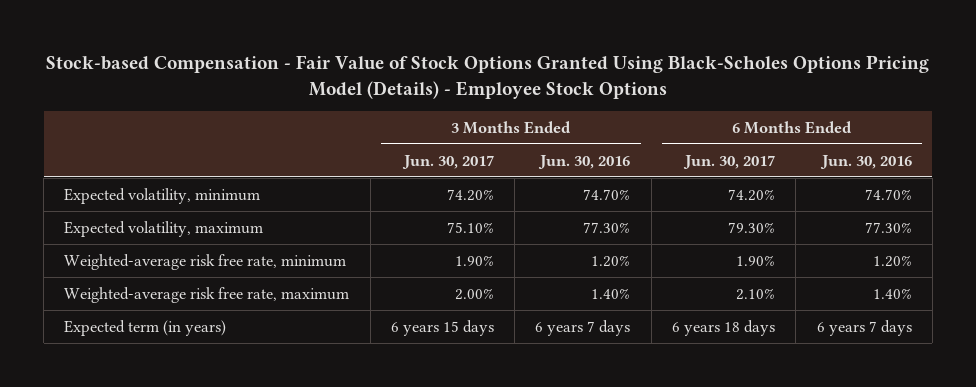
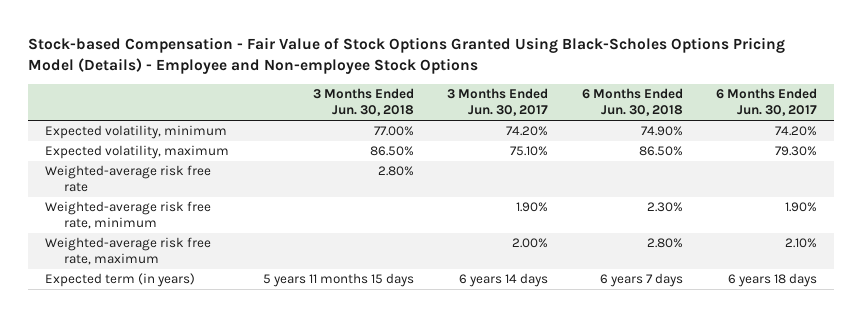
[45,55,929,99] Stock-based Compensation - Fair Value of Stock Options Granted Using Black-Scholes Options Pricing Model (Details) - Employee Stock Options -> [28,37,786,75] Stock-based Compensation - Fair Value of Stock Options Granted Using Black-Scholes Options Pricing Model (Details) - Employee and Non-employee Stock Options
[538,154,631,169] Jun. 30, 2016 -> none
[819,154,912,169] Jun. 30, 2016 -> none
none -> [312,88,414,117] 3 Months Ended Jun. 30, 2018
none -> [581,88,683,117] 6 Months Ended Jun. 30, 2018
none -> [44,165,211,193] Weighted-average risk free rate
[390,319,494,336] 6 years 15 days -> [459,273,549,288] 6 years 14 days

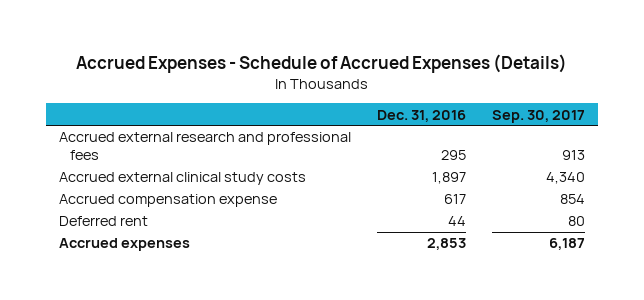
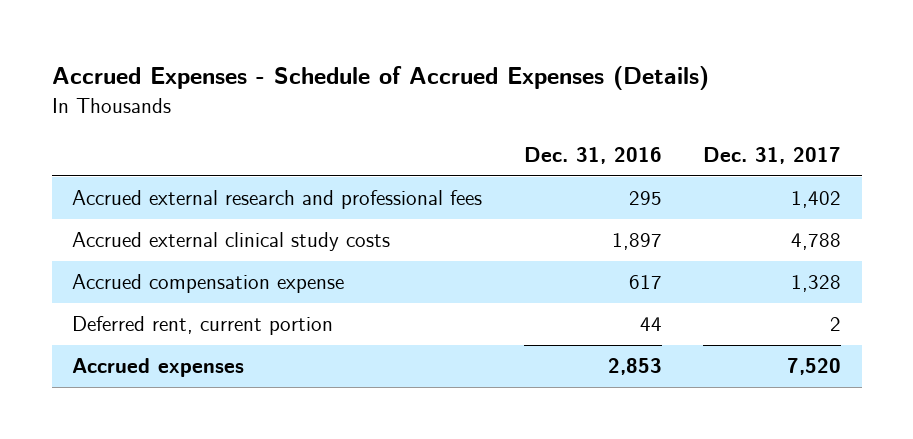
[492,109,586,123] Sep. 30, 2017 -> none
none -> [702,147,841,165] Dec. 31, 2017
[59,216,149,227] Deferred rent -> [72,316,334,336] Deferred rent, current portion

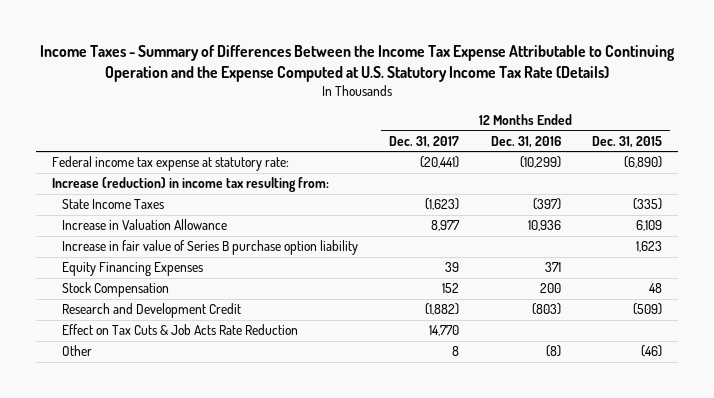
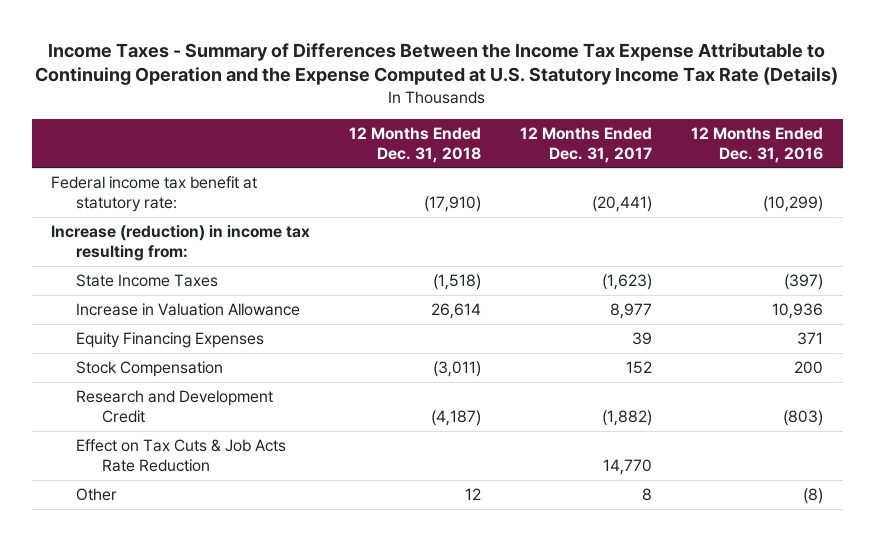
[592,135,663,148] Dec. 31, 2015 -> none
none -> [349,126,482,163] 12 Months Ended Dec. 31, 2018
[51,156,289,172] Federal income tax expense at statutory rate: -> [51,176,258,212] Federal income tax benefit at statutory rate:
[61,240,358,256] Increase in fair value of Series B purchase option liability -> none

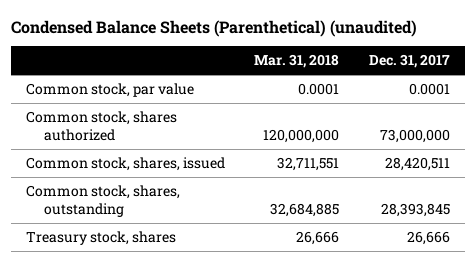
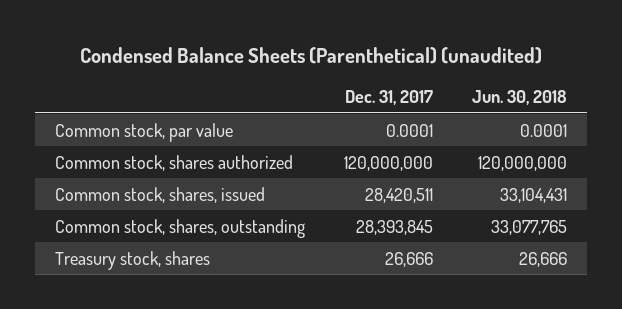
[254,54,340,69] Mar. 31, 2018 -> none
none -> [472,90,568,106] Jun. 30, 2018
[379,128,450,143] 73,000,000 -> [343,155,433,171] 120,000,000

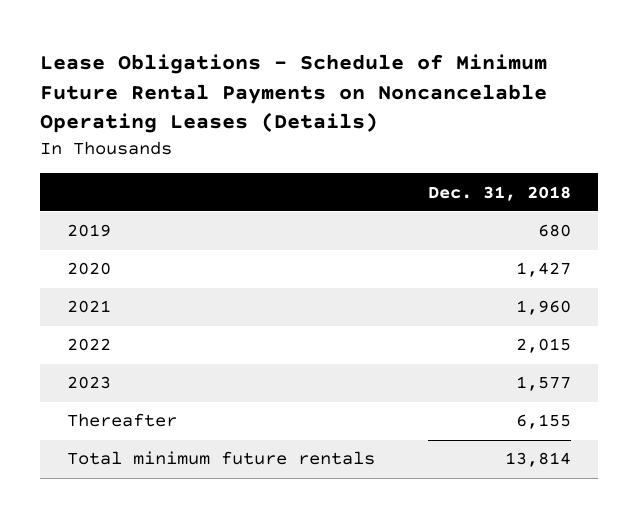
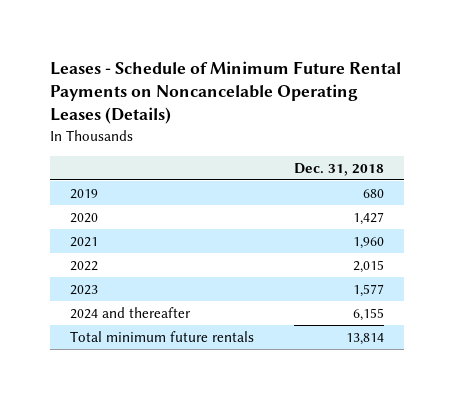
[39,54,547,134] Lease Obligations - Schedule of Minimum Future Rental Payments on Noncancelable Operating Leases (Details) -> [50,60,402,125] Leases - Schedule of Minimum Future Rental Payments on Noncancelable Operating Leases (Details)
[66,413,177,428] Thereafter -> [70,306,192,319] 2024 and thereafter

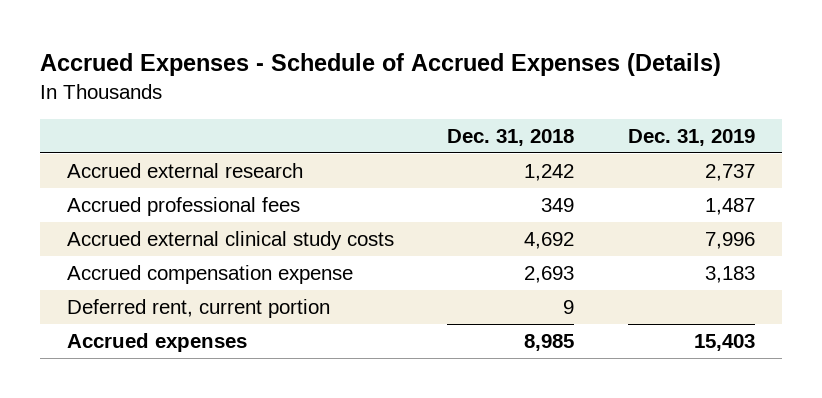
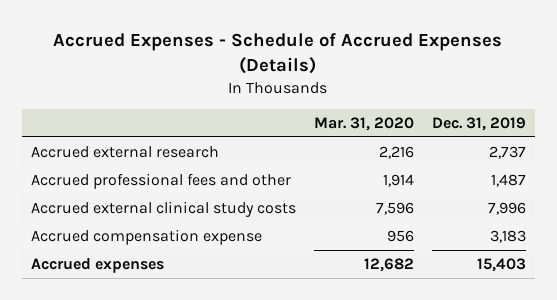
[447,128,575,146] Dec. 31, 2018 -> none
none -> [313,116,414,131] Mar. 31, 2020
[66,196,300,216] Accrued professional fees -> [30,172,291,189] Accrued professional fees and other
[66,298,330,318] Deferred rent, current portion -> none

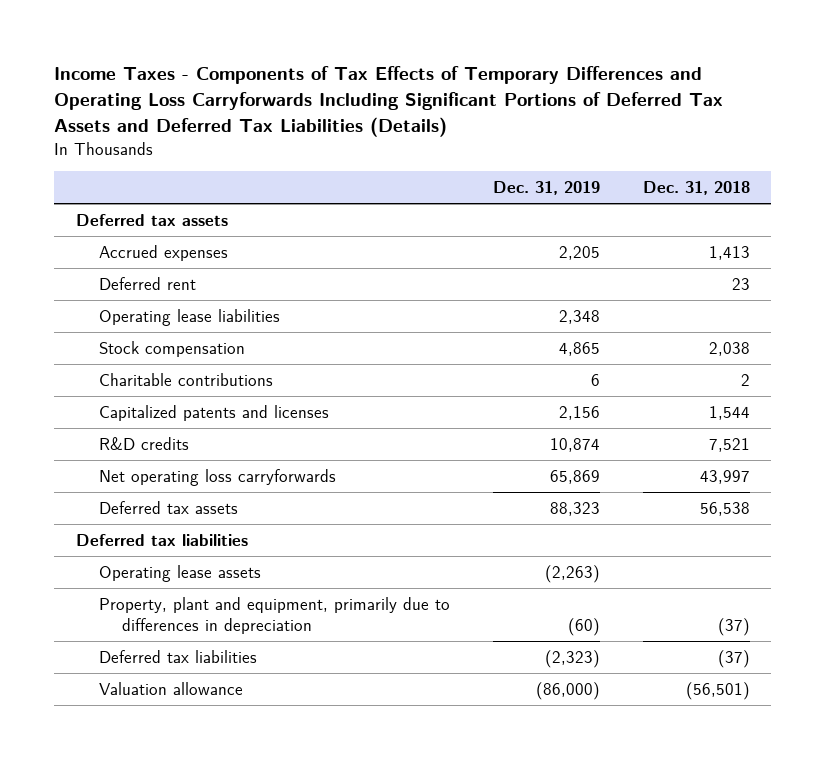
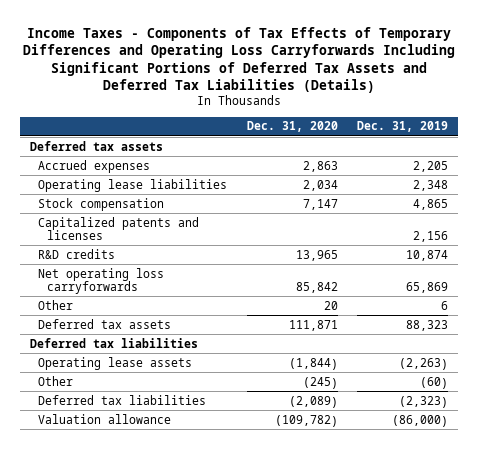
[642,181,750,196] Dec. 31, 2018 -> none
none -> [246,121,338,133] Dec. 31, 2020
[99,276,197,290] Deferred rent -> none
[99,372,274,386] Charitable contributions -> none
none -> [38,299,74,310] Other
[99,596,451,635] Property, plant and equipment, primarily due to differences in depreciation -> none
none -> [38,375,74,386] Other

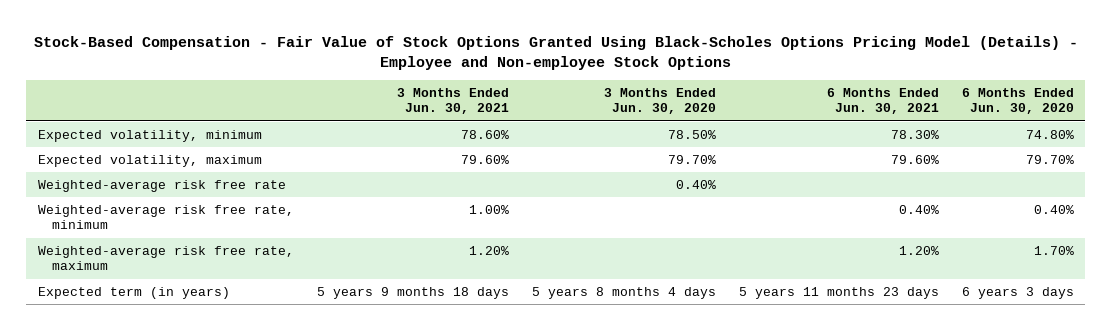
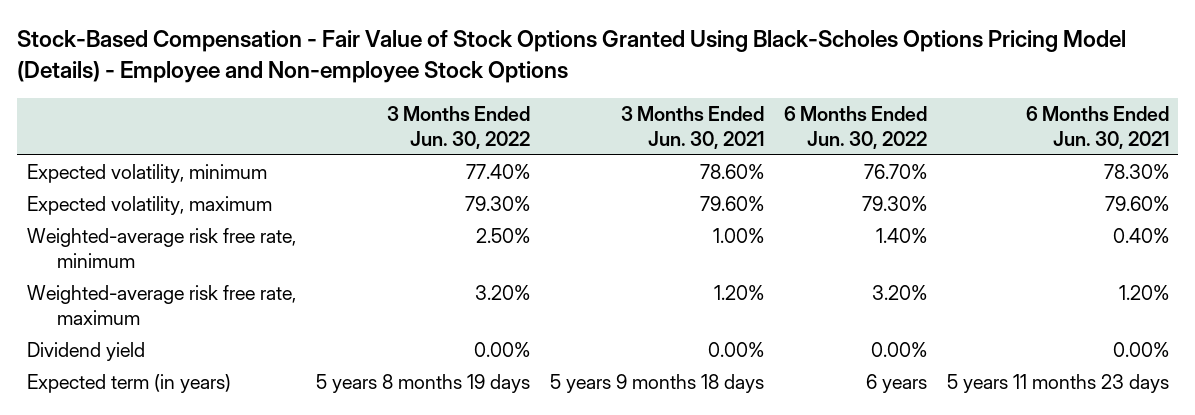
[603,87,716,115] 3 Months Ended Jun. 30, 2020 -> none
[961,87,1074,115] 6 Months Ended Jun. 30, 2020 -> none
none -> [386,106,530,149] 3 Months Ended Jun. 30, 2022
none -> [783,106,927,149] 6 Months Ended Jun. 30, 2022
[37,179,286,192] Weighted-average risk free rate -> none
none -> [26,342,145,362] Dividend yield

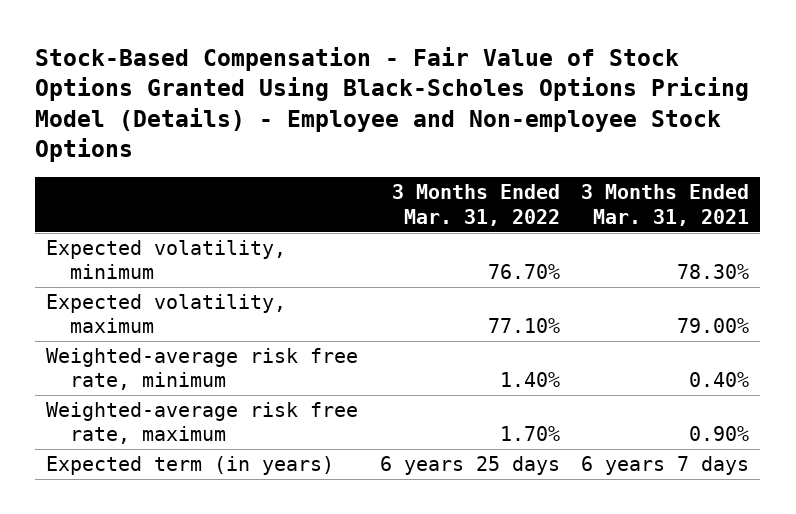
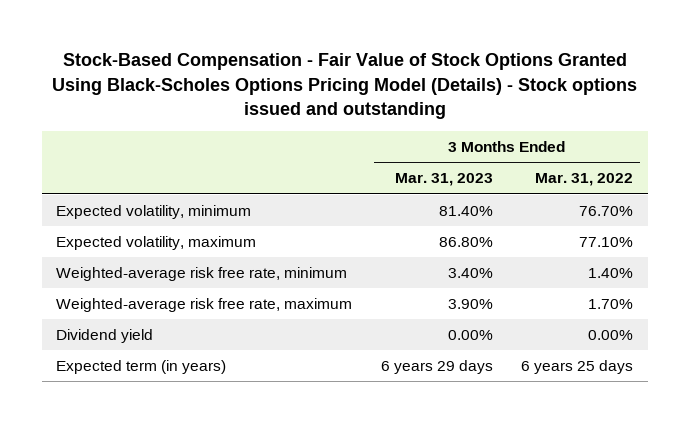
[35,46,750,163] Stock-Based Compensation - Fair Value of Stock Options Granted Using Black-Scholes Options Pricing Model (Details) - Employee and Non-employee Stock Options -> [51,53,637,120] Stock-Based Compensation - Fair Value of Stock Options Granted Using Black-Scholes Options Pricing Model (Details) - Stock options issued and outstanding
[581,184,750,226] 3 Months Ended Mar. 31, 2021 -> none
none -> [394,173,493,187] Mar. 31, 2023
none -> [56,329,154,344] Dividend yield

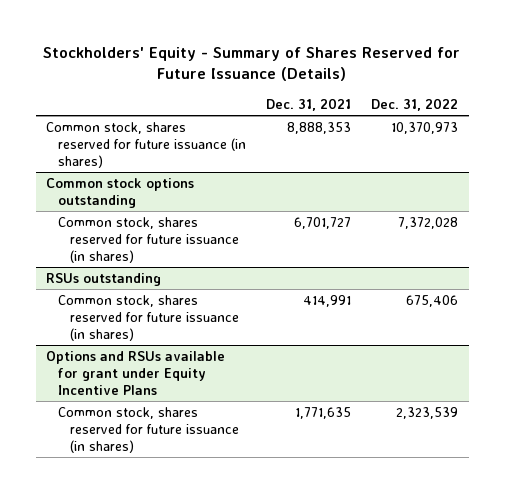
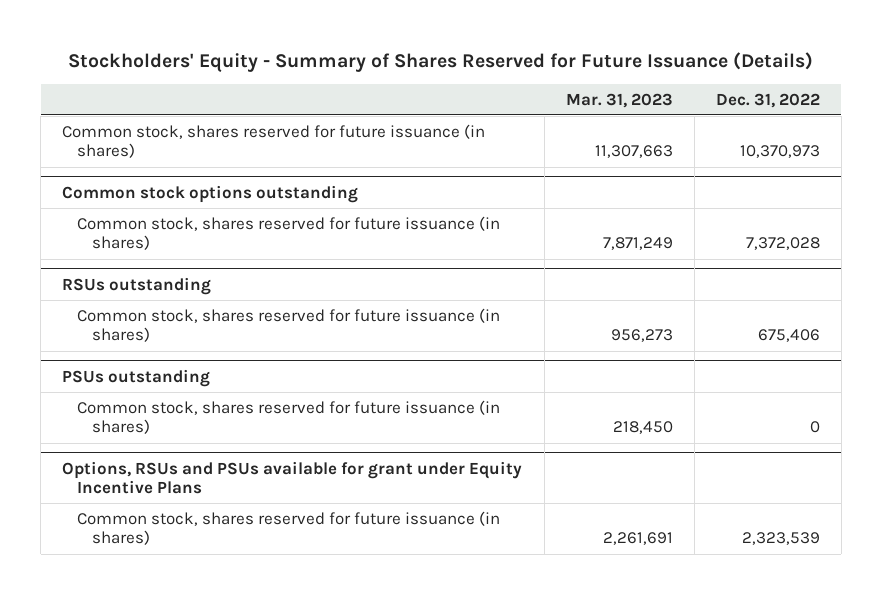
[266,98,352,112] Dec. 31, 2021 -> none
none -> [565,92,673,108] Mar. 31, 2023
none -> [62,368,211,387] PSUs outstanding
none -> [77,399,501,435] Common stock, shares reserved for future issuance (in shares)
[46,350,226,395] Options and RSUs available for grant under Equity Incentive Plans -> [62,460,523,495] Options, RSUs and PSUs available for grant under Equity Incentive Plans

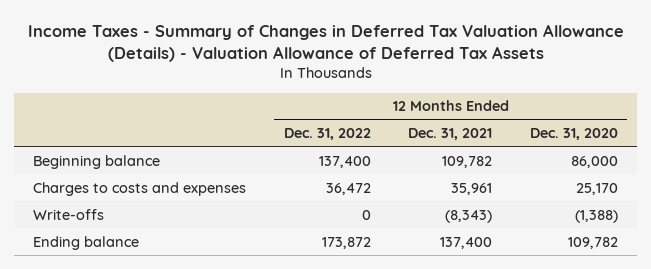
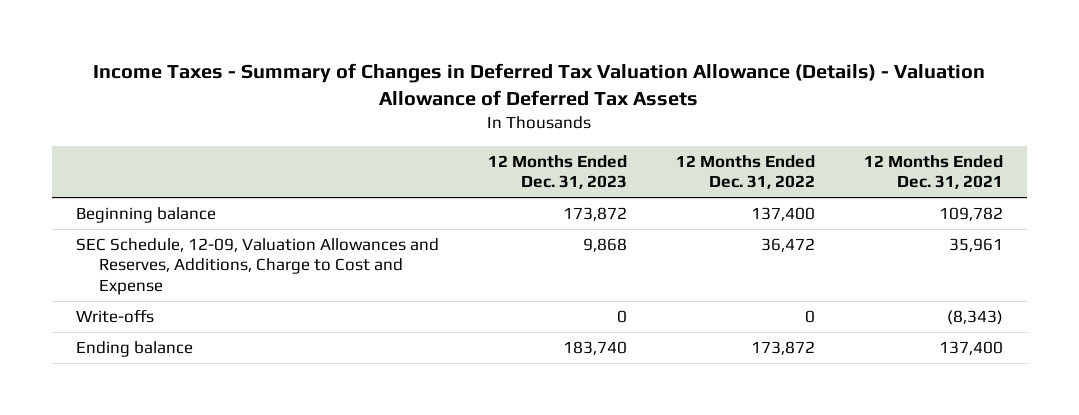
[530,128,619,141] Dec. 31, 2020 -> none
none -> [488,154,628,189] 12 Months Ended Dec. 31, 2023
[32,181,246,196] Charges to costs and expenses -> [76,238,440,295] SEC Schedule, 12-09, Valuation Allowances and Reserves, Additions, Charge to Cost and Expense

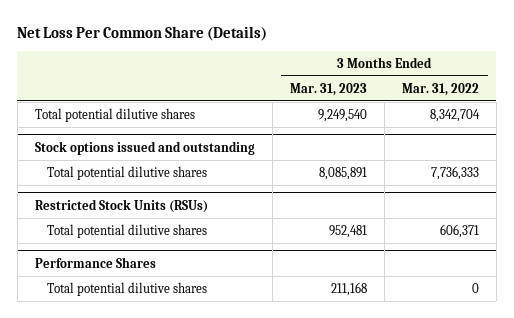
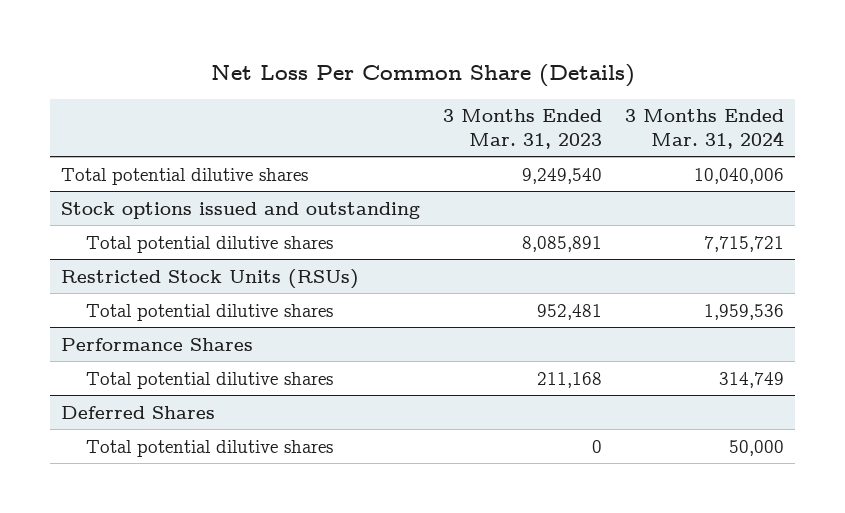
[401,82,479,96] Mar. 31, 2022 -> none
none -> [624,109,784,149] 3 Months Ended Mar. 31, 2024
none -> [61,405,216,419] Deferred Shares
none -> [85,439,333,457] Total potential dilutive shares

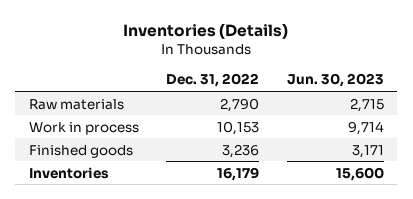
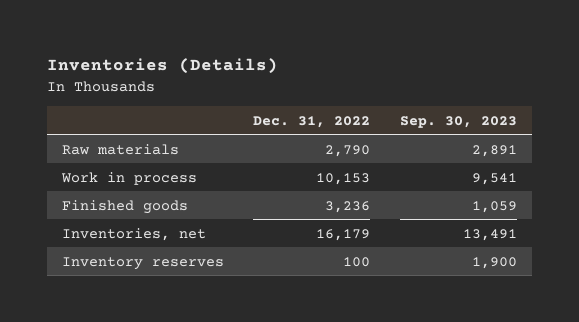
[286,73,384,88] Jun. 30, 2023 -> none
none -> [400,115,518,128] Sep. 30, 2023
[29,166,110,179] Inventories -> [61,227,206,241] Inventories, net
none -> [61,256,224,270] Inventory reserves

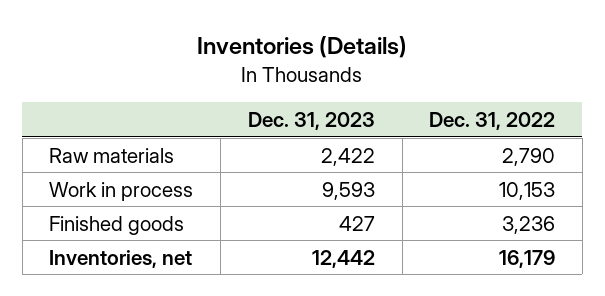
[400,115,518,128] Sep. 30, 2023 -> none
none -> [247,111,375,130] Dec. 31, 2023
[61,256,224,270] Inventory reserves -> none

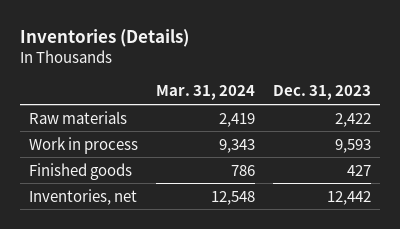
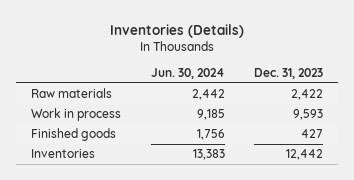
[155,85,255,101] Mar. 31, 2024 -> none
none -> [150,67,225,79] Jun. 30, 2024
[28,188,137,205] Inventories, net -> [30,149,95,159] Inventories

